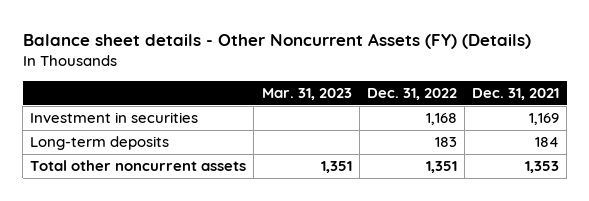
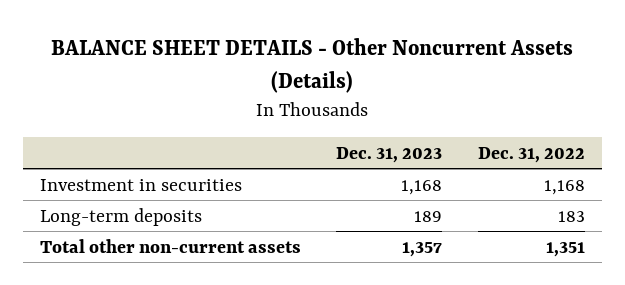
[22,32,531,49] Balance sheet details - Other Noncurrent Assets (FY) (Details) -> [51,38,574,93] BALANCE SHEET DETAILS - Other Noncurrent Assets (Details)
[261,88,352,101] Mar. 31, 2023 -> none
[472,88,560,101] Dec. 31, 2021 -> none
none -> [336,146,443,163] Dec. 31, 2023
[30,160,247,172] Total other noncurrent assets -> [40,238,302,253] Total other non-current assets

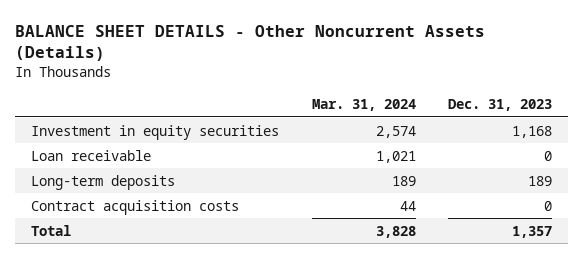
[477,146,585,163] Dec. 31, 2022 -> none
none -> [311,99,416,112] Mar. 31, 2024
[40,178,243,191] Investment in securities -> [31,124,280,140] Investment in equity securities
none -> [31,149,152,161] Loan receivable
none -> [31,199,240,215] Contract acquisition costs
[40,238,302,253] Total other non-current assets -> [31,224,72,236] Total

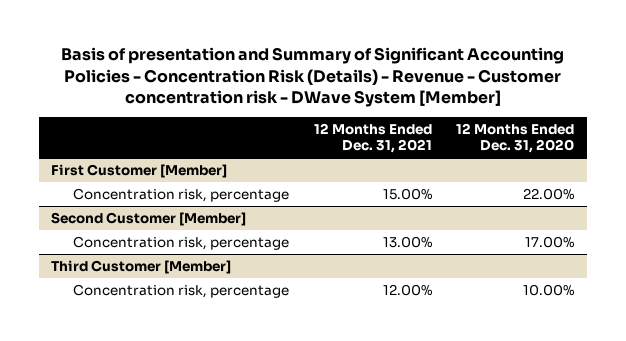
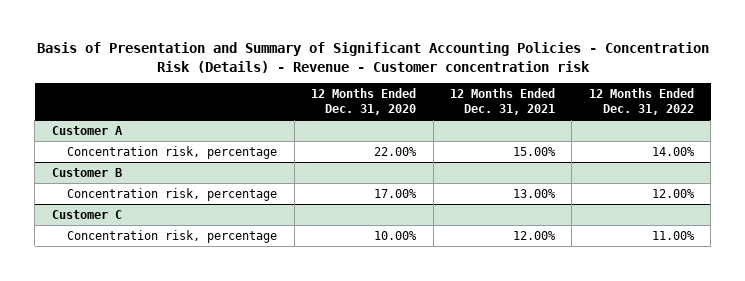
[60,47,564,107] Basis of presentation and Summary of Significant Accounting Policies - Concentration Risk (Details) - Revenue - Customer concentration risk - DWave System [Member] -> [36,42,709,73] Basis of Presentation and Summary of Significant Accounting Policies - Concentration Risk (Details) - Revenue - Customer concentration risk
none -> [588,88,694,115] 12 Months Ended Dec. 31, 2022
[51,164,228,179] First Customer [Member] -> [51,125,123,135] Customer A
[51,212,247,227] Second Customer [Member] -> [51,167,122,177] Customer B
[51,260,232,275] Third Customer [Member] -> [51,209,122,219] Customer C

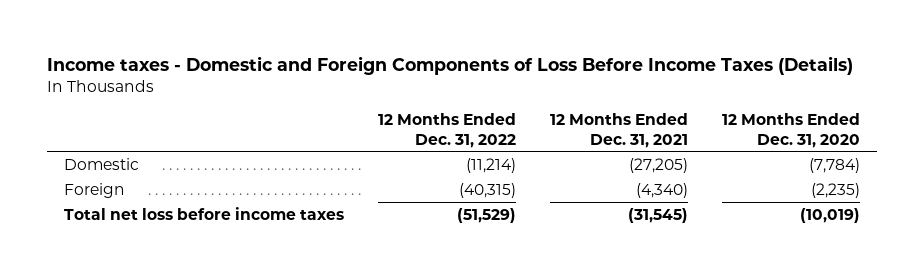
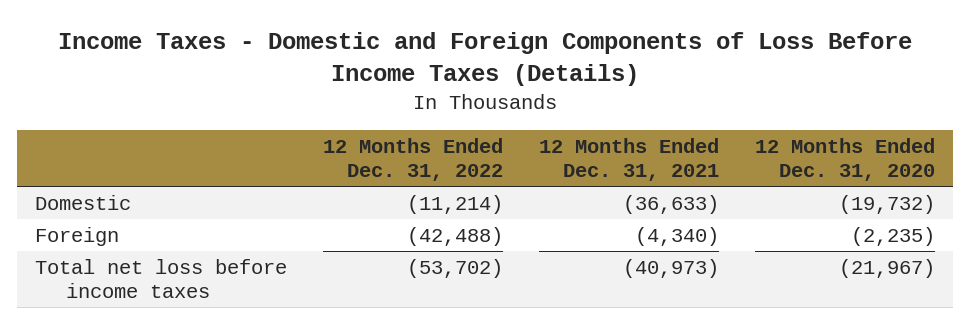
[46,55,853,75] Income taxes - Domestic and Foreign Components of Loss Before Income Taxes (Details) -> [58,32,913,87] Income Taxes - Domestic and Foreign Components of Loss Before Income Taxes (Details)
[628,157,688,173] (27,205) -> [623,195,720,215] (36,633)
[808,157,860,173] (7,784) -> [839,195,936,215] (19,732)
[458,182,516,198] (40,315) -> [407,227,504,247] (42,488)
[456,207,516,223] (51,529) -> [407,259,504,279] (53,702)
[627,207,688,223] (31,545) -> [623,259,720,279] (40,973)
[799,207,860,223] (10,019) -> [839,259,936,279] (21,967)

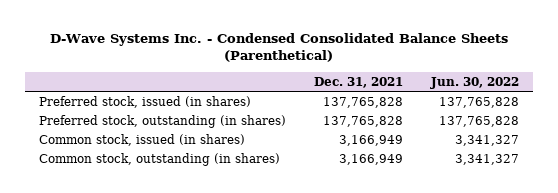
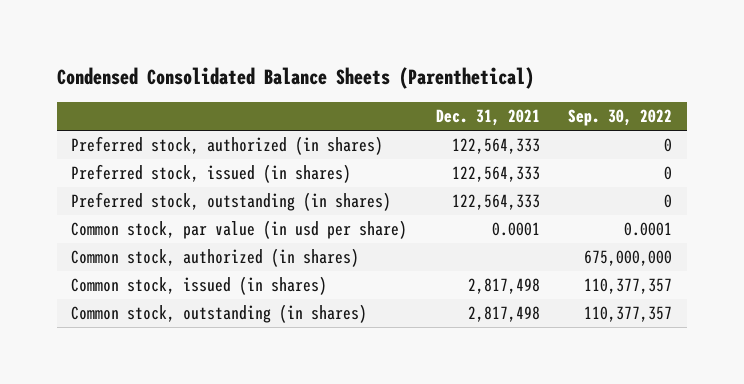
[49,32,508,63] D-Wave Systems Inc. - Condensed Consolidated Balance Sheets (Parenthetical) -> [56,67,534,90] Condensed Consolidated Balance Sheets (Parenthetical)
[430,76,520,89] Jun. 30, 2022 -> none
none -> [568,109,673,127] Sep. 30, 2022
none -> [71,136,384,156] Preferred stock, authorized (in shares)
[322,96,403,108] 137,765,828 -> [451,166,540,183] 122,564,333
[322,115,403,127] 137,765,828 -> [451,194,540,211] 122,564,333
none -> [71,220,408,240] Common stock, par value (in usd per share)
none -> [71,248,360,268] Common stock, authorized (in shares)
[338,134,403,146] 3,166,949 -> [467,278,540,295] 2,817,498
[338,153,403,165] 3,166,949 -> [467,306,540,323] 2,817,498

